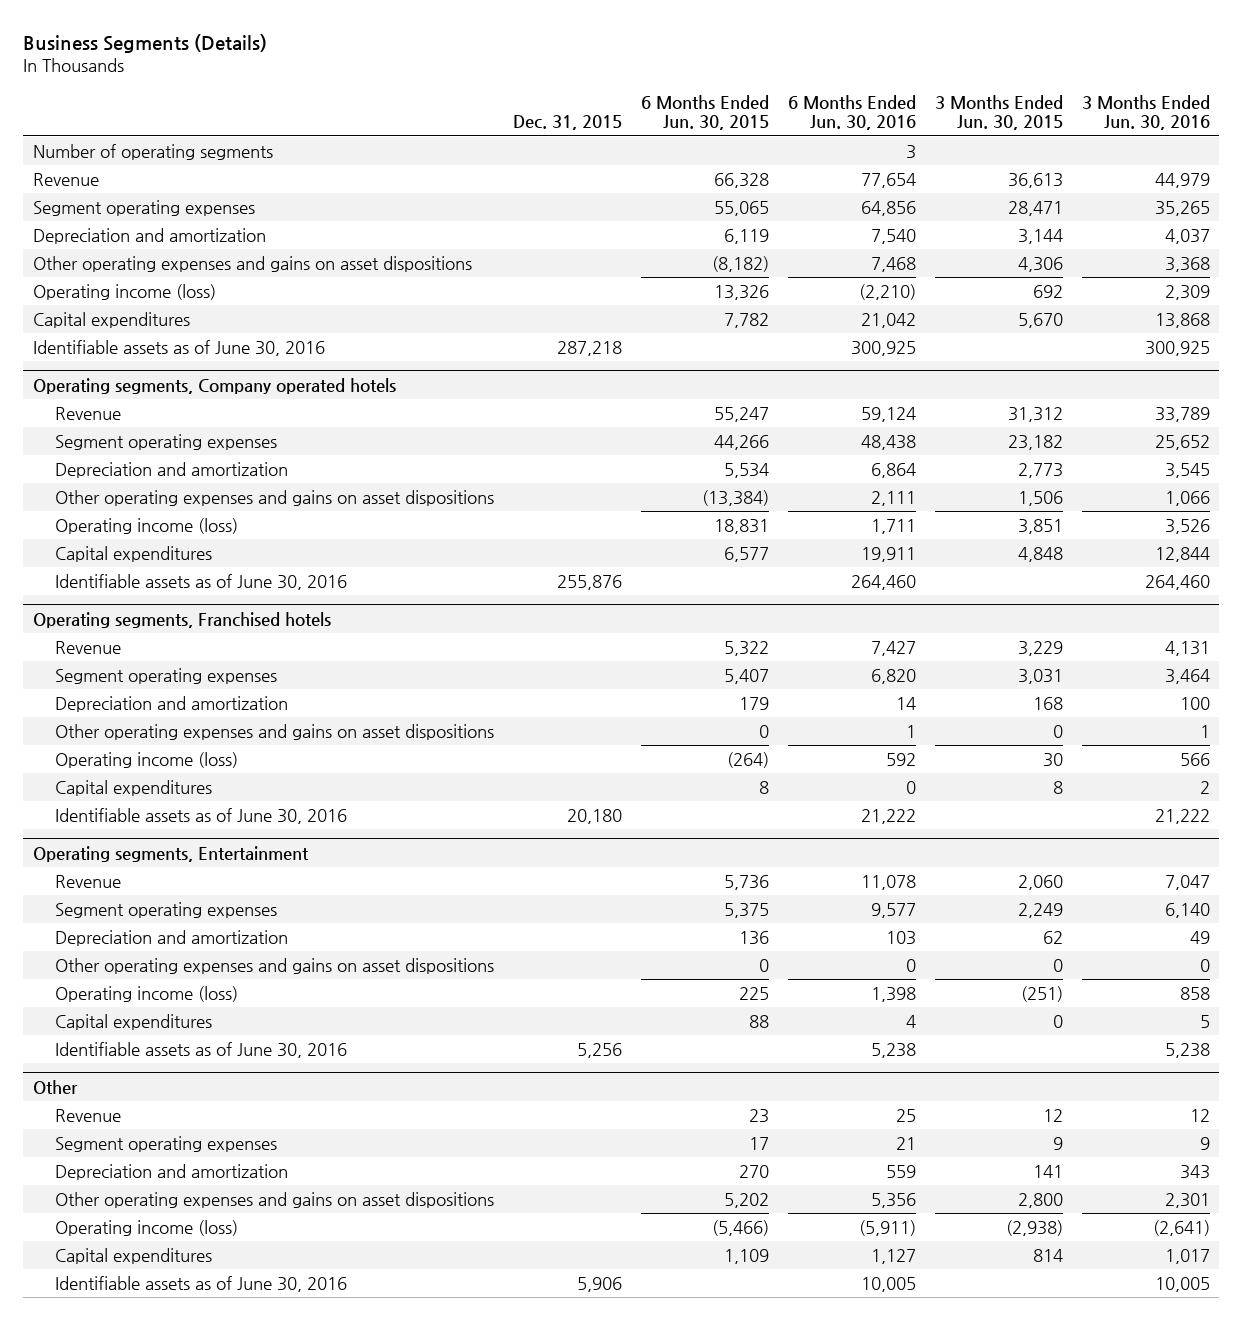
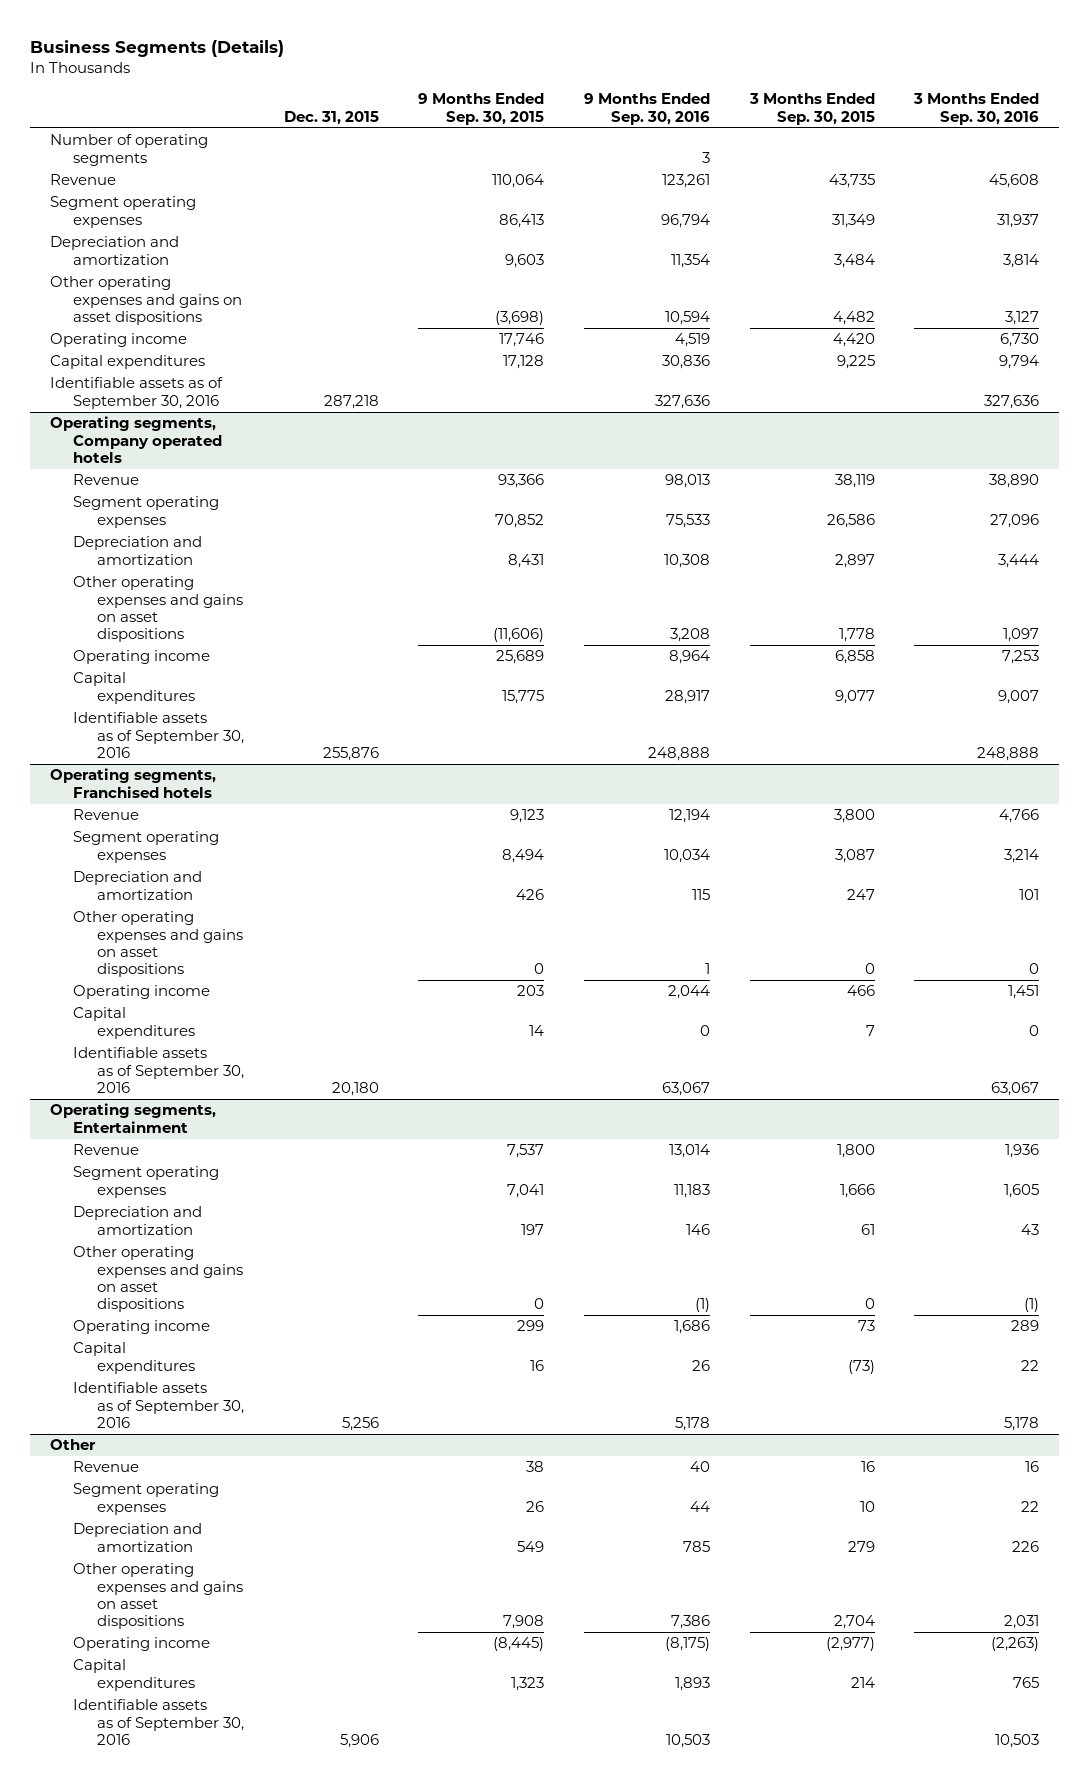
[640,94,769,131] 6 Months Ended Jun. 30, 2015 -> none
[787,94,916,131] 6 Months Ended Jun. 30, 2016 -> none
[934,94,1063,131] 3 Months Ended Jun. 30, 2015 -> none
[1081,94,1210,131] 3 Months Ended Jun. 30, 2016 -> none
none -> [418,93,545,125] 9 Months Ended Sep. 30, 2015
none -> [583,93,710,125] 9 Months Ended Sep. 30, 2016
none -> [748,93,875,125] 3 Months Ended Sep. 30, 2015
none -> [913,93,1040,125] 3 Months Ended Sep. 30, 2016
[32,283,216,300] Operating income (loss) -> [49,333,187,348] Operating income
[32,339,325,356] Identifiable assets as of June 30, 2016 -> [49,377,223,409] Identifiable assets as of September 30, 2016
[54,517,238,534] Operating income (loss) -> [73,650,211,665] Operating income
[54,573,347,590] Identifiable assets as of June 30, 2016 -> [73,712,244,758] Identifiable assets as of September 30, 2016
[54,751,238,768] Operating income (loss) -> [73,985,211,1000] Operating income
[54,807,347,824] Identifiable assets as of June 30, 2016 -> [73,1047,244,1093] Identifiable assets as of September 30, 2016
[54,985,238,1002] Operating income (loss) -> [73,1320,211,1335] Operating income
[54,1041,347,1058] Identifiable assets as of June 30, 2016 -> [73,1382,244,1428] Identifiable assets as of September 30, 2016
[54,1219,238,1236] Operating income (loss) -> [73,1637,211,1652] Operating income
[54,1275,347,1292] Identifiable assets as of June 30, 2016 -> [73,1699,244,1745] Identifiable assets as of September 30, 2016

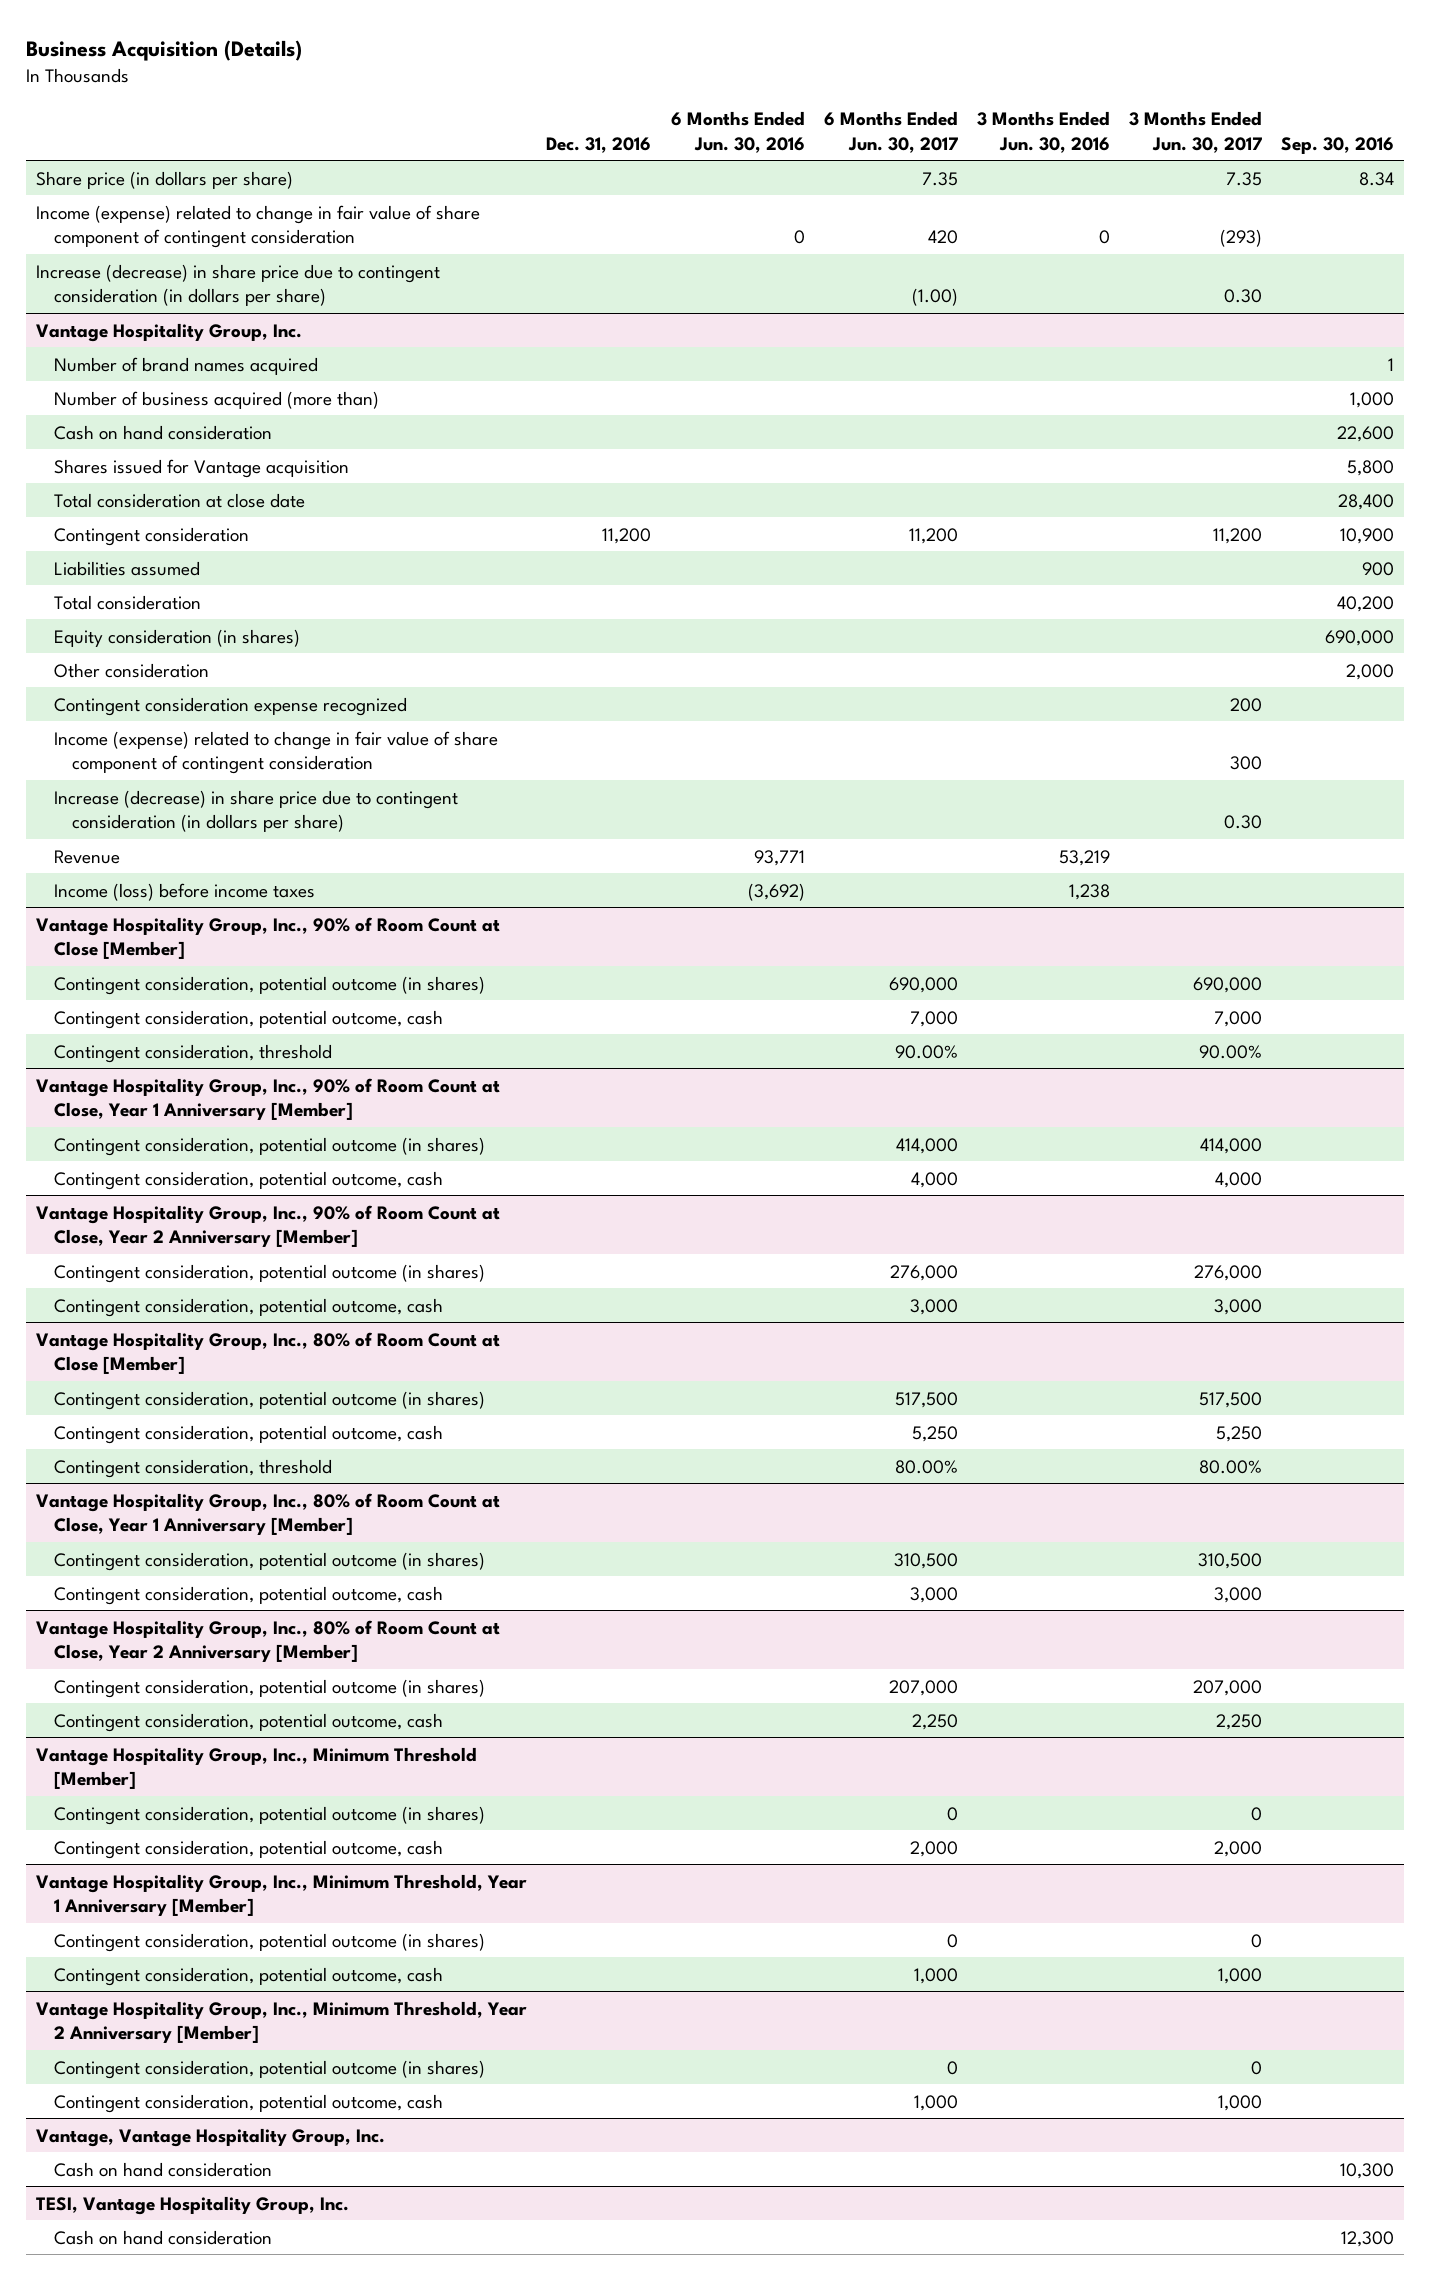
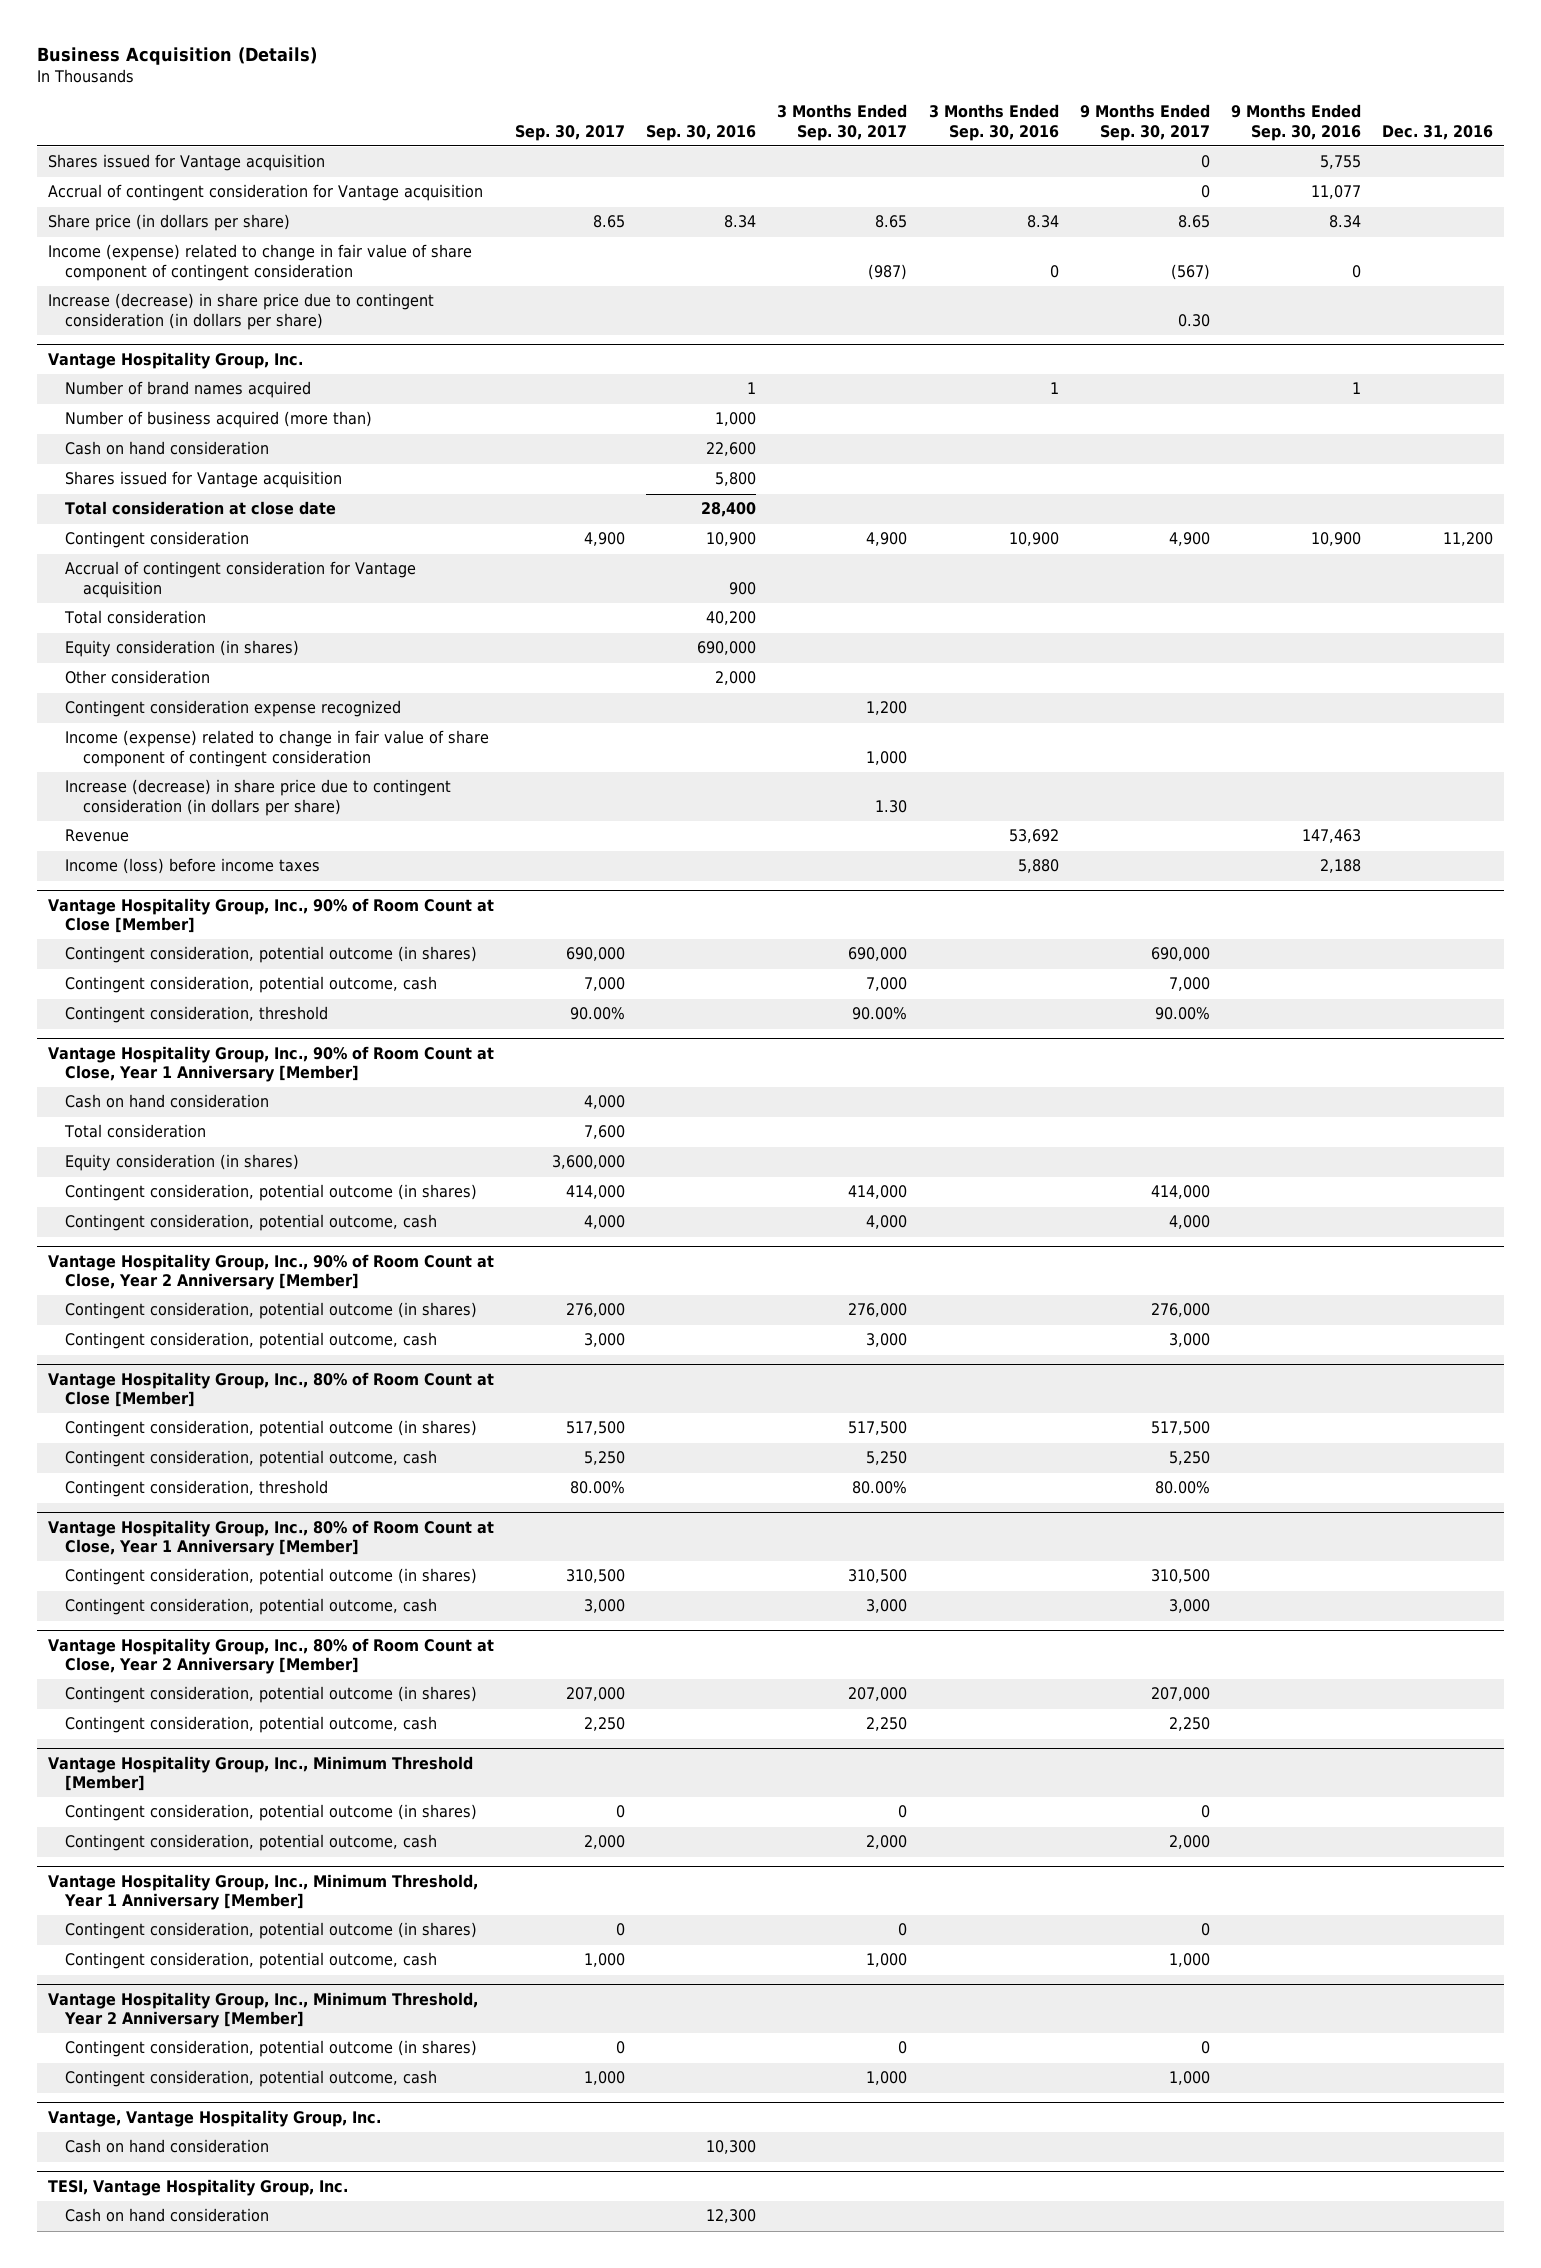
[670,110,805,153] 6 Months Ended Jun. 30, 2016 -> none
[823,110,958,153] 6 Months Ended Jun. 30, 2017 -> none
[976,110,1110,153] 3 Months Ended Jun. 30, 2016 -> none
[1129,110,1263,153] 3 Months Ended Jun. 30, 2017 -> none
none -> [515,124,626,141] Sep. 30, 2017
none -> [777,104,908,141] 3 Months Ended Sep. 30, 2017
none -> [928,104,1059,141] 3 Months Ended Sep. 30, 2016
none -> [1079,104,1210,141] 9 Months Ended Sep. 30, 2017
none -> [1230,104,1361,141] 9 Months Ended Sep. 30, 2016
none -> [47,154,325,172] Shares issued for Vantage acquisition
none -> [47,184,483,202] Accrual of contingent consideration for Vantage acquisition
[54,560,201,576] Liabilities assumed -> [65,561,417,598] Accrual of contingent consideration for Vantage acquisition
none -> [65,1094,270,1109] Cash on hand consideration
none -> [64,1124,207,1139] Total consideration
none -> [65,1154,300,1172] Equity consideration (in shares)

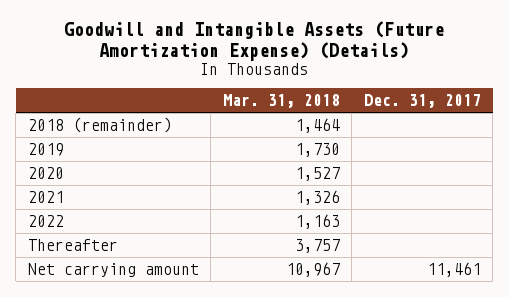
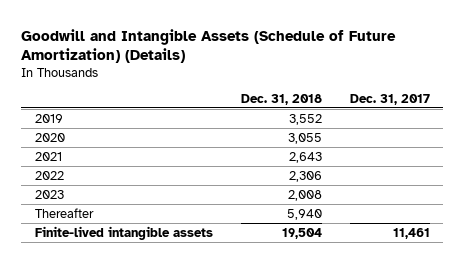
[64,21,445,61] Goodwill and Intangible Assets (Future Amortization Expense) (Details) -> [21,28,397,63] Goodwill and Intangible Assets (Schedule of Future Amortization) (Details)
[222,94,340,109] Mar. 31, 2018 -> none
none -> [240,93,322,105] Dec. 31, 2018
[27,117,172,134] 2018 (remainder) -> none
none -> [35,189,65,199] 2023
[27,263,199,278] Net carrying amount -> [35,225,214,240] Finite-lived intangible assets

